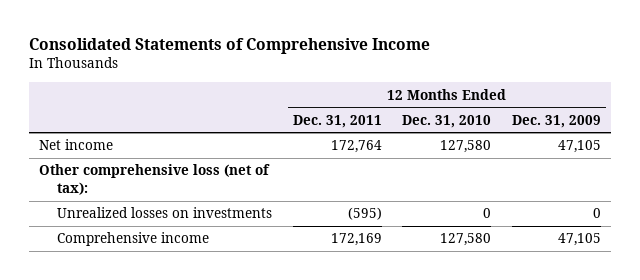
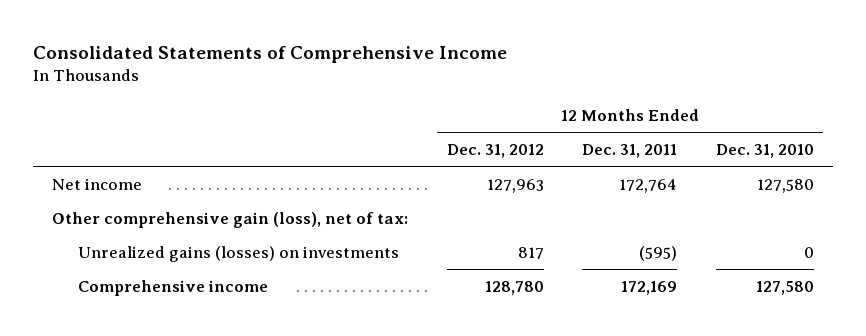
[511,114,601,128] Dec. 31, 2009 -> none
none -> [446,143,544,158] Dec. 31, 2012
[39,164,271,195] Other comprehensive loss (net of tax): -> [52,211,409,228] Other comprehensive gain (loss), net of tax:
[57,207,273,219] Unrealized losses on investments -> [77,245,399,262] Unrealized gains (losses) on investments

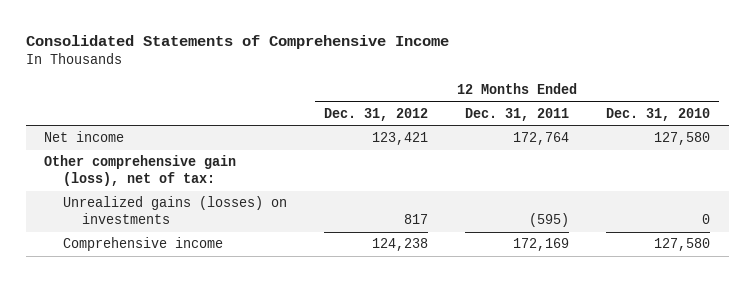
[486,178,544,193] 127,963 -> [372,132,429,146] 123,421
[484,280,544,295] 128,780 -> [372,238,429,252] 124,238

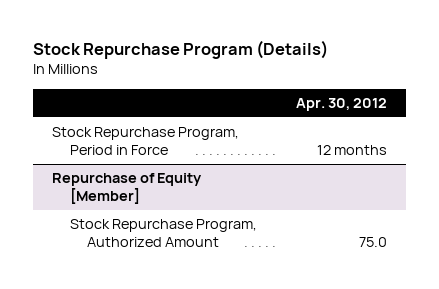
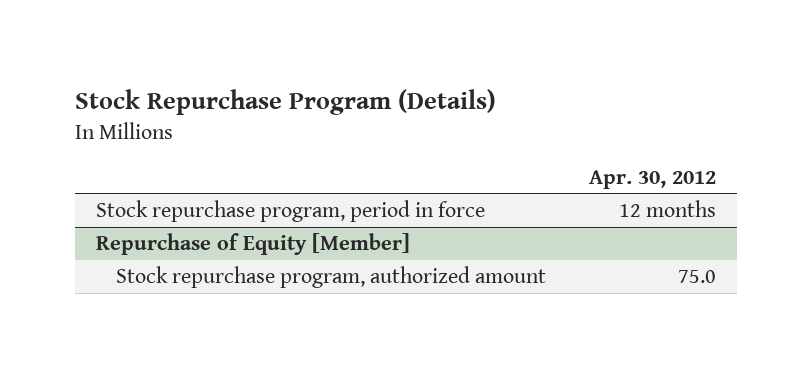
[52,127,240,156] Stock Repurchase Program, Period in Force -> [96,200,486,223] Stock repurchase program, period in force
[69,219,257,248] Stock Repurchase Program, Authorized Amount -> [115,266,546,289] Stock repurchase program, authorized amount

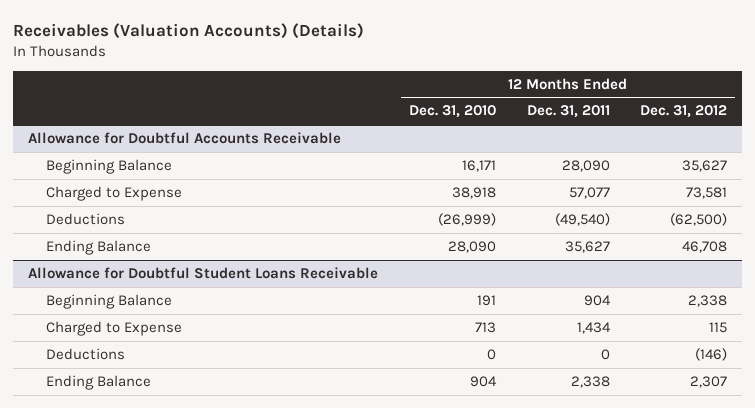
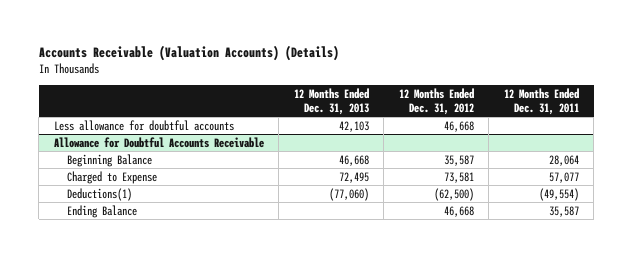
[13,23,365,40] Receivables (Valuation Accounts) (Details) -> [38,45,339,62] Accounts Receivable (Valuation Accounts) (Details)
[408,105,496,119] Dec. 31, 2010 -> none
none -> [293,87,369,115] 12 Months Ended Dec. 31, 2013
none -> [53,119,234,131] Less allowance for doubtful accounts
[561,159,610,172] 28,090 -> [548,154,579,166] 28,064
[682,159,728,172] 35,627 -> [443,154,474,166] 35,587
[28,266,379,279] Allowance for Doubtful Student Loans Receivable -> none
[46,293,173,309] Beginning Balance -> none
[46,320,183,336] Charged to Expense -> none
[46,347,126,360] Deductions -> none
[46,374,152,390] Ending Balance -> none
[46,212,126,225] Deductions -> [67,187,133,201] Deductions(1)
[554,212,610,226] (49,540) -> [538,187,579,201] (49,554)
[564,240,610,253] 35,627 -> [548,205,579,217] 35,587
[682,240,728,253] 46,708 -> [443,205,474,217] 46,668

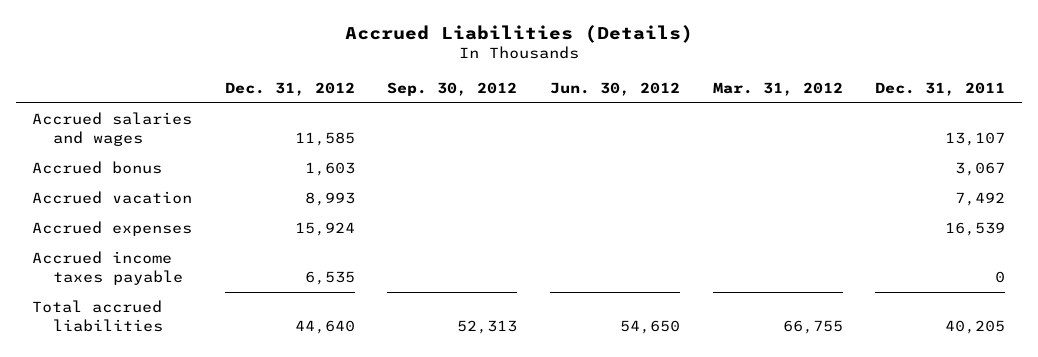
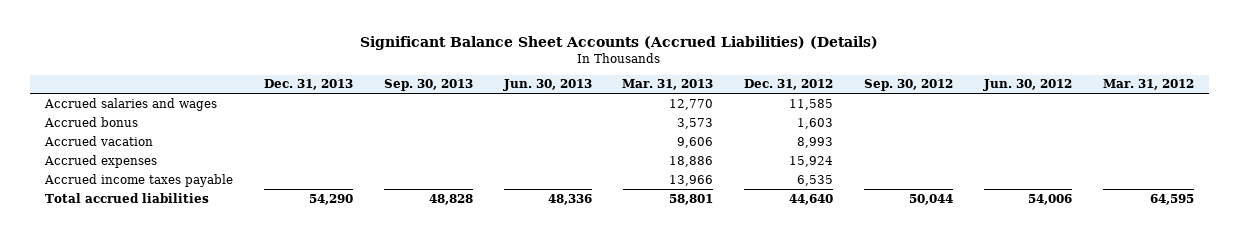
[344,24,693,43] Accrued Liabilities (Details) -> [360,36,879,51] Significant Balance Sheet Accounts (Accrued Liabilities) (Details)
[875,82,1006,97] Dec. 31, 2011 -> none
none -> [263,79,353,91] Dec. 31, 2013
none -> [383,79,473,92] Sep. 30, 2013
none -> [502,79,592,92] Jun. 30, 2013
none -> [622,79,714,91] Mar. 31, 2013
[457,319,518,334] 52,313 -> [909,193,954,205] 50,044
[620,319,681,334] 54,650 -> [1028,193,1073,205] 54,006
[782,319,843,334] 66,755 -> [1149,193,1194,205] 64,595

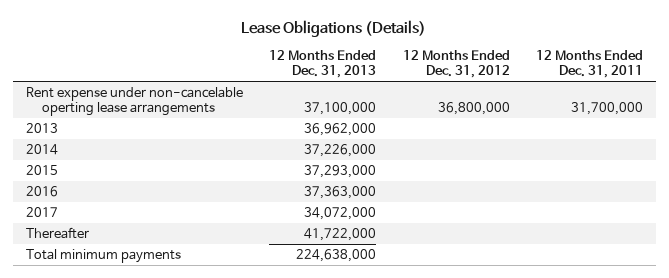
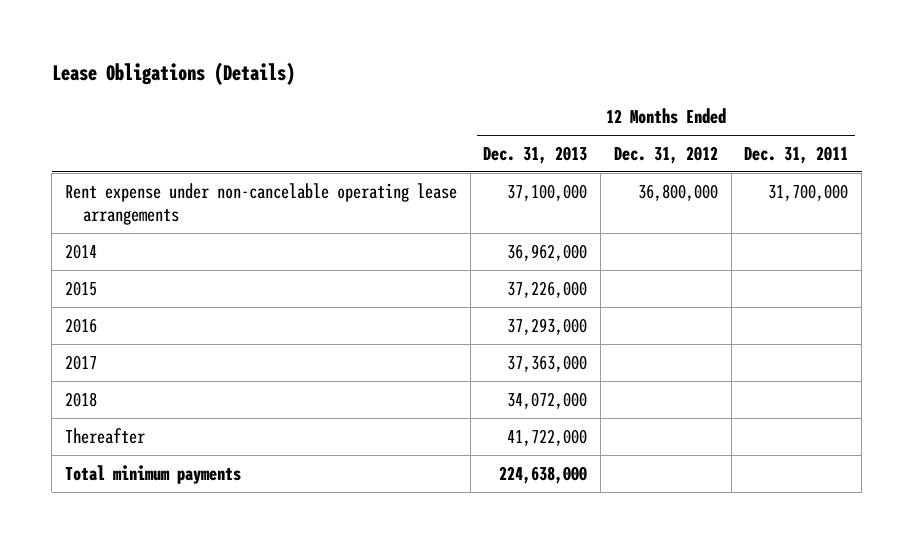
[25,86,243,116] Rent expense under non-cancelable operting lease arrangements -> [65,182,458,226] Rent expense under non-cancelable operating lease arrangements
[25,122,58,133] 2013 -> [65,243,98,259] 2014
[25,143,58,155] 2014 -> [65,280,98,296] 2015
[25,164,58,175] 2015 -> [65,317,98,333] 2016
[25,185,58,197] 2016 -> [65,354,98,370] 2017
[25,206,58,217] 2017 -> [65,391,98,407] 2018

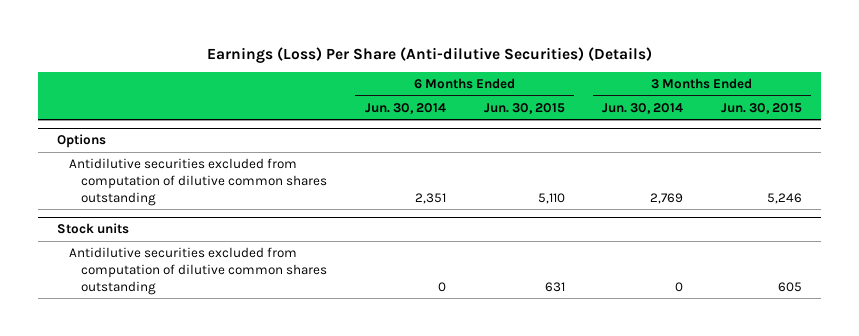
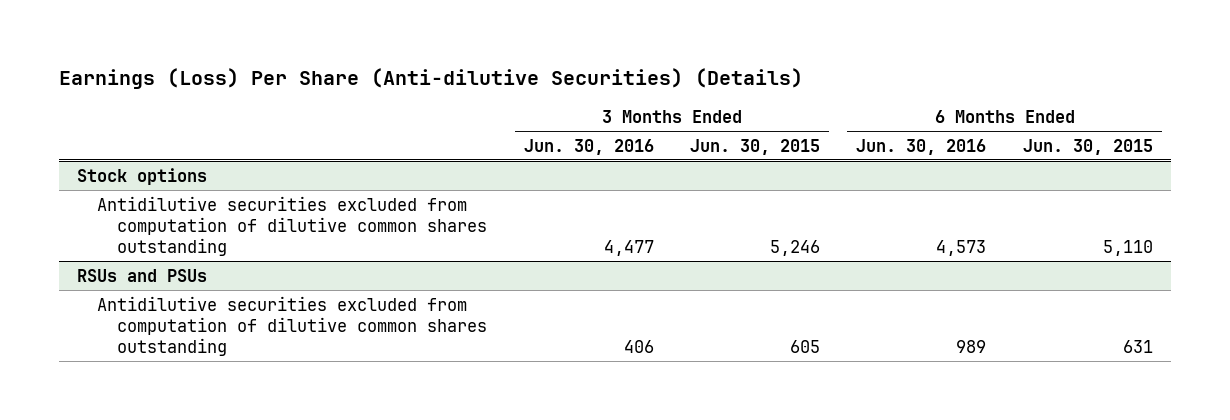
[364,102,446,114] Jun. 30, 2014 -> none
[602,102,684,114] Jun. 30, 2014 -> none
none -> [523,138,654,155] Jun. 30, 2016
none -> [856,138,987,155] Jun. 30, 2016
[57,134,107,149] Options -> [76,167,207,185] Stock options
[57,223,130,235] Stock units -> [76,268,207,282] RSUs and PSUs

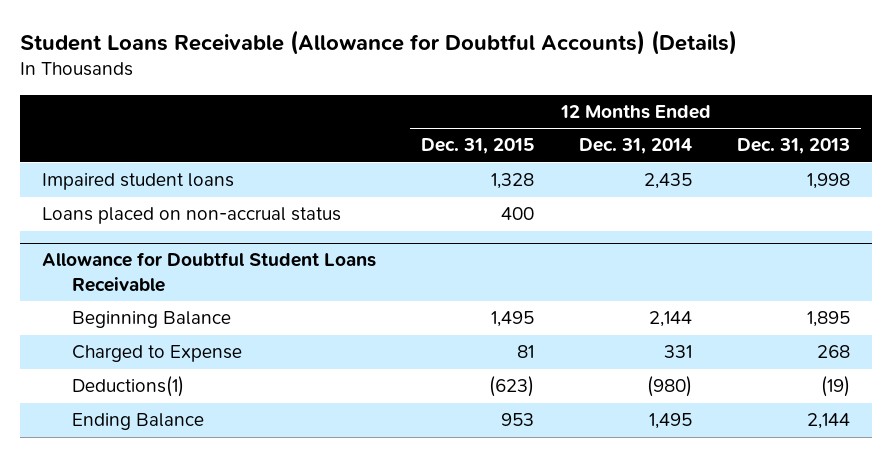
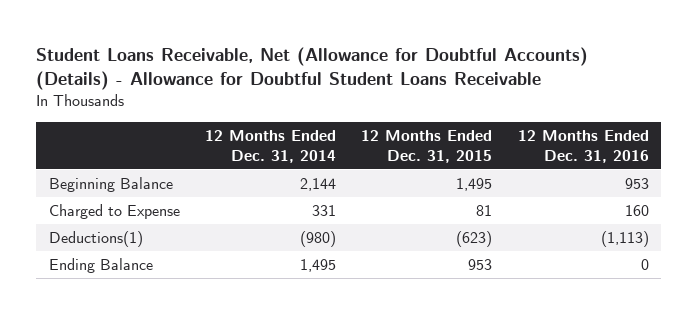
[19,29,737,55] Student Loans Receivable (Allowance for Doubtful Accounts) (Details) -> [36,46,589,91] Student Loans Receivable, Net (Allowance for Doubtful Accounts) (Details) - Allowance for Doubtful Student Loans Receivable
[736,138,850,155] Dec. 31, 2013 -> none
none -> [517,129,649,163] 12 Months Ended Dec. 31, 2016
[42,173,235,191] Impaired student loans -> none
[42,207,342,225] Loans placed on non-accrual status -> none
[42,252,377,292] Allowance for Doubtful Student Loans Receivable -> none

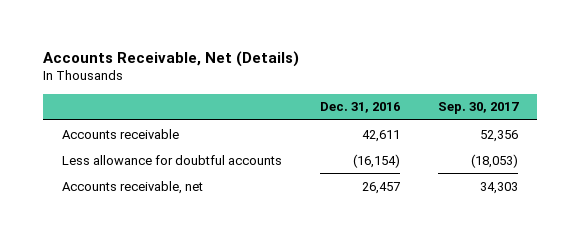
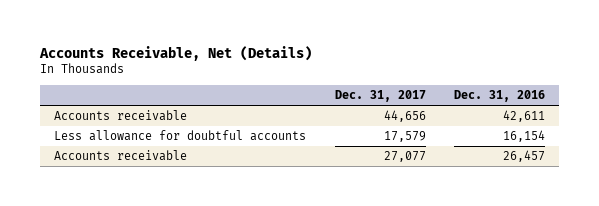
[438,102,520,115] Sep. 30, 2017 -> none
none -> [334,90,426,103] Dec. 31, 2017
[352,153,400,168] (16,154) -> [503,130,546,143] 16,154
[61,180,203,194] Accounts receivable, net -> [54,150,188,162] Accounts receivable

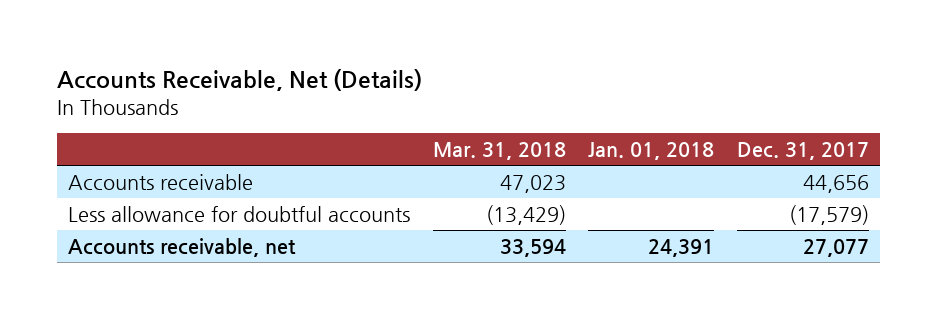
[454,90,546,103] Dec. 31, 2016 -> none
none -> [432,142,566,161] Mar. 31, 2018
none -> [588,142,715,161] Jan. 01, 2018
[383,131,426,143] 17,579 -> [788,204,869,225] (17,579)
[54,150,188,162] Accounts receivable -> [67,237,296,257] Accounts receivable, net

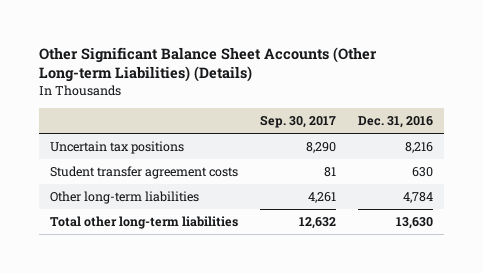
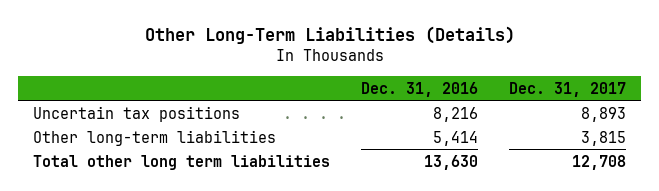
[39,46,378,83] Other Significant Balance Sheet Accounts (Other Long-term Liabilities) (Details) -> [144,25,515,44] Other Long-Term Liabilities (Details)
[260,115,337,129] Sep. 30, 2017 -> none
none -> [508,81,626,97] Dec. 31, 2017
[50,166,239,180] Student transfer agreement costs -> none
[403,192,434,204] 4,784 -> [433,130,479,146] 5,414
[50,216,239,230] Total other long-term liabilities -> [33,154,331,170] Total other long term liabilities

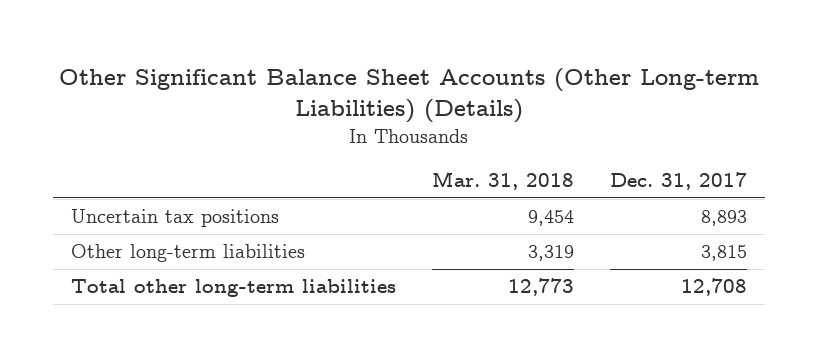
[144,25,515,44] Other Long-Term Liabilities (Details) -> [59,67,760,123] Other Significant Balance Sheet Accounts (Other Long-term Liabilities) (Details)
[361,81,479,97] Dec. 31, 2016 -> none
none -> [432,171,575,191] Mar. 31, 2018
[33,154,331,170] Total other long term liabilities -> [71,279,397,298] Total other long-term liabilities

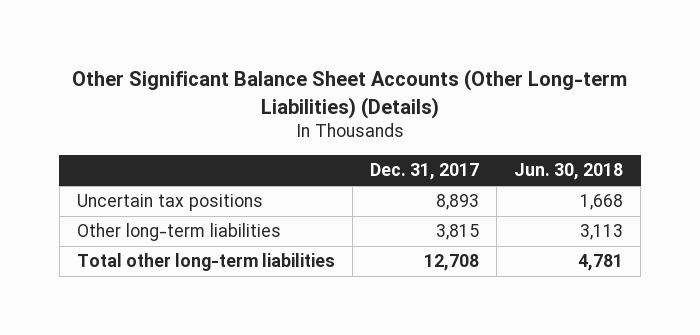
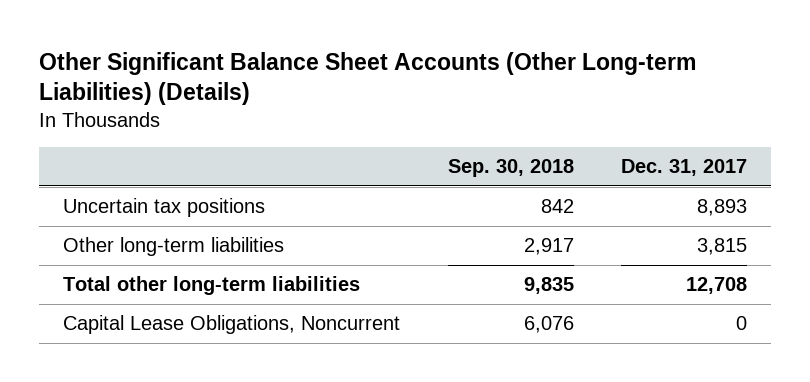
[514,162,624,180] Jun. 30, 2018 -> none
none -> [447,159,574,178] Sep. 30, 2018
none -> [62,315,400,335] Capital Lease Obligations, Noncurrent

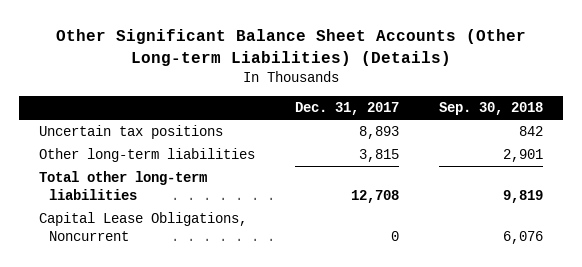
[523,238,574,256] 2,917 -> [502,149,543,163] 2,901
[523,277,574,295] 9,835 -> [502,189,543,203] 9,819

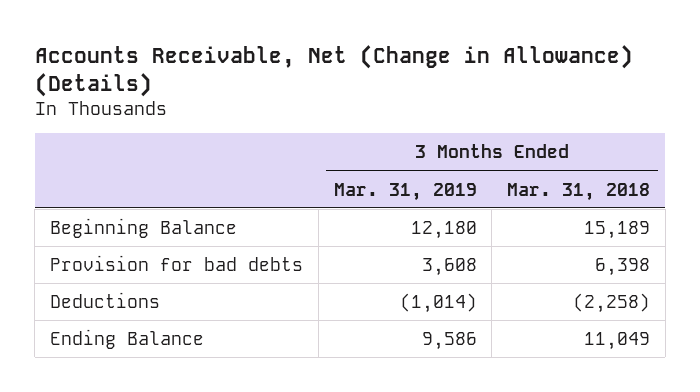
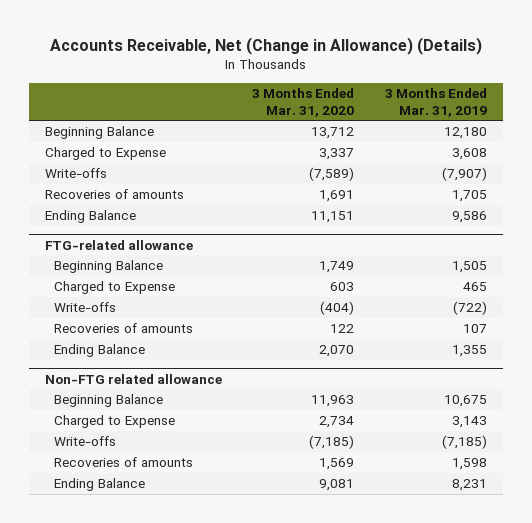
[506,182,650,201] Mar. 31, 2018 -> none
none -> [252,87,355,117] 3 Months Ended Mar. 31, 2020
[50,291,161,308] Deductions -> none
[50,254,304,271] Provision for bad debts -> [44,147,166,161] Charged to Expense
none -> [44,168,107,179] Write-offs
none -> [44,189,184,200] Recoveries of amounts
none -> [44,239,193,250] FTG-related allowance
none -> [54,260,164,274] Beginning Balance
none -> [54,281,176,295] Charged to Expense
none -> [54,302,117,313] Write-offs
none -> [54,323,194,334] Recoveries of amounts
none -> [54,344,146,358] Ending Balance
none -> [44,373,222,384] Non-FTG related allowance
none -> [54,394,164,408] Beginning Balance
none -> [54,415,176,429] Charged to Expense
none -> [54,436,117,447] Write-offs
none -> [54,457,194,468] Recoveries of amounts
none -> [54,478,146,492] Ending Balance

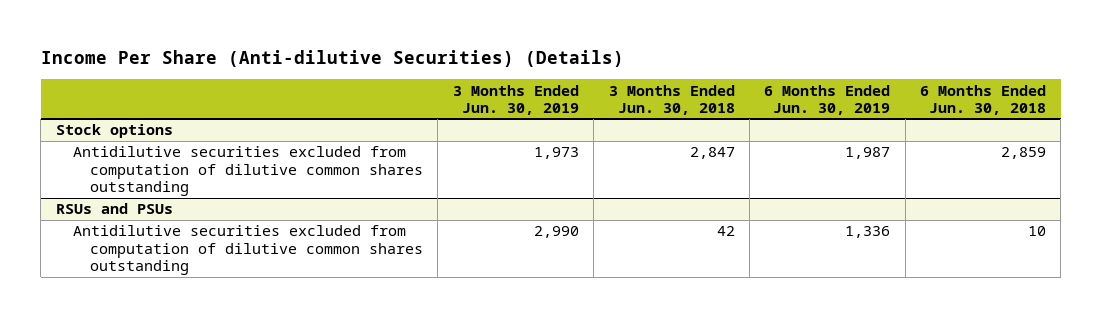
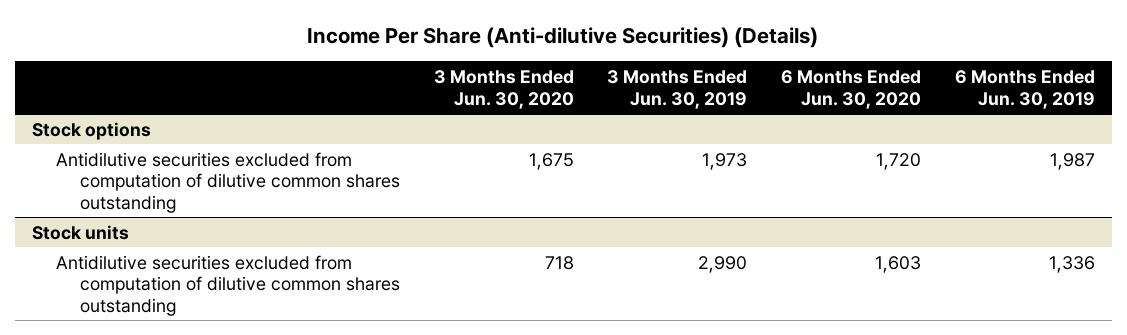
[608,84,735,116] 3 Months Ended Jun. 30, 2018 -> none
[920,84,1047,116] 6 Months Ended Jun. 30, 2018 -> none
none -> [433,70,574,109] 3 Months Ended Jun. 30, 2020
none -> [781,70,922,109] 6 Months Ended Jun. 30, 2020
[55,203,173,215] RSUs and PSUs -> [32,224,130,240] Stock units

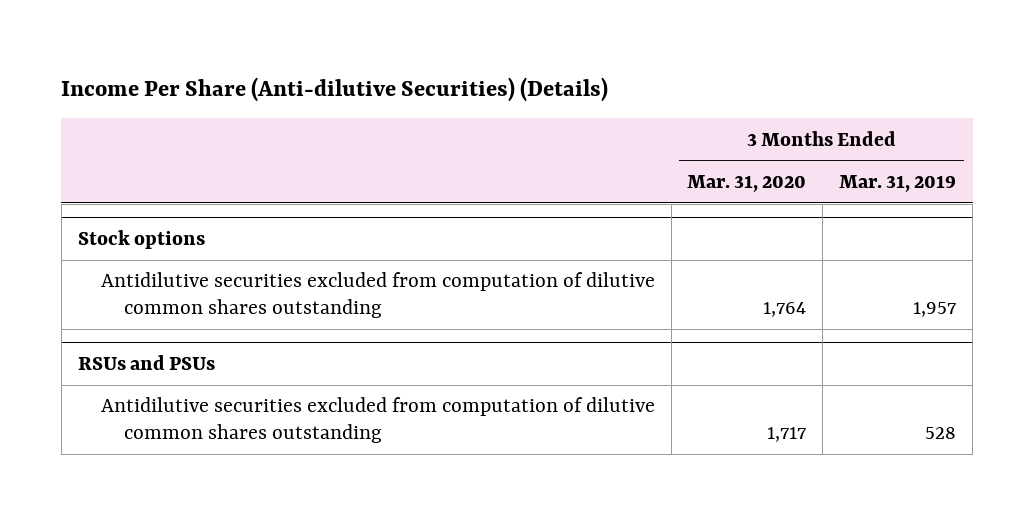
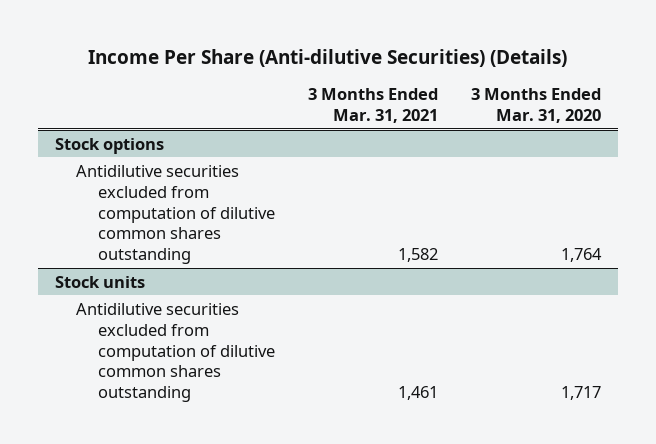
[839,174,957,192] Mar. 31, 2019 -> none
none -> [307,88,438,124] 3 Months Ended Mar. 31, 2021
[77,354,215,370] RSUs and PSUs -> [55,275,146,288] Stock units

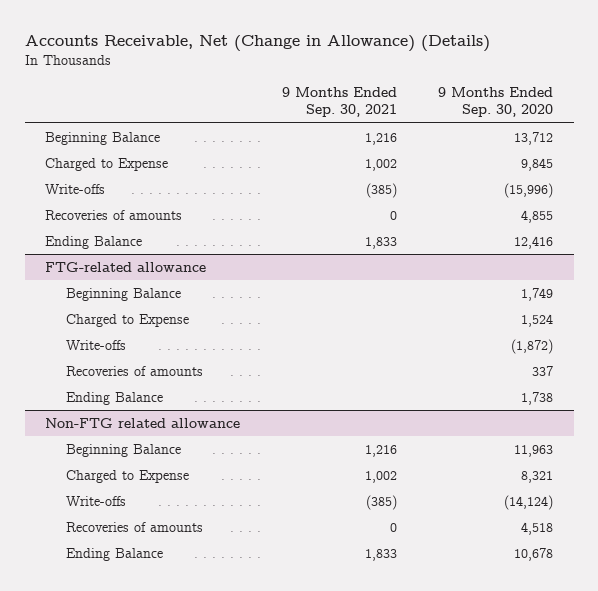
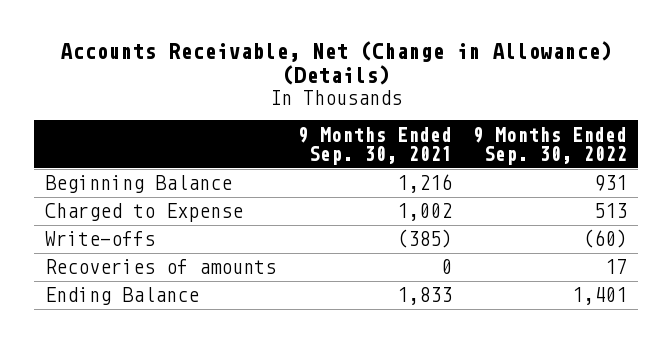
[438,86,554,118] 9 Months Ended Sep. 30, 2020 -> none
none -> [473,126,628,166] 9 Months Ended Sep. 30, 2022
[45,261,207,272] FTG-related allowance -> none
[65,287,181,301] Beginning Balance -> none
[65,313,189,327] Charged to Expense -> none
[65,339,126,350] Write-offs -> none
[65,365,203,376] Recoveries of amounts -> none
[65,391,163,405] Ending Balance -> none
[45,417,241,428] Non-FTG related allowance -> none
[65,443,181,457] Beginning Balance -> none
[65,469,189,483] Charged to Expense -> none
[65,495,126,506] Write-offs -> none
[65,521,203,532] Recoveries of amounts -> none
[65,547,163,561] Ending Balance -> none

